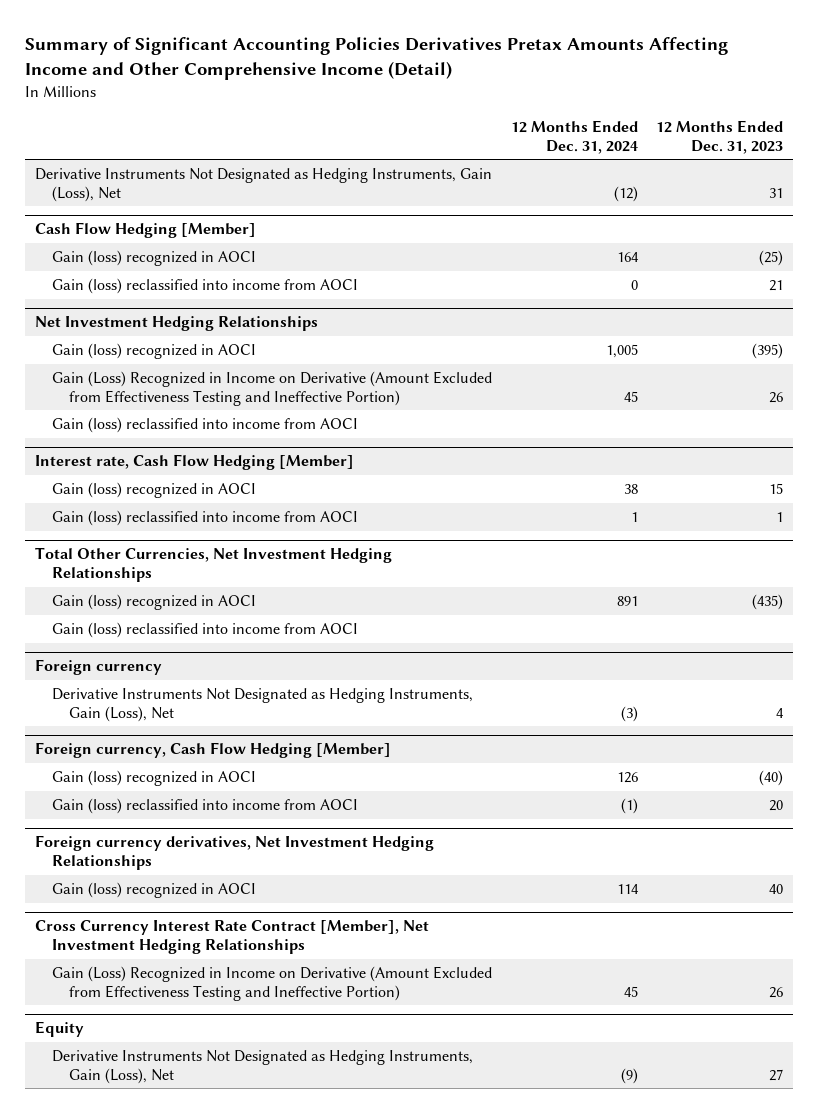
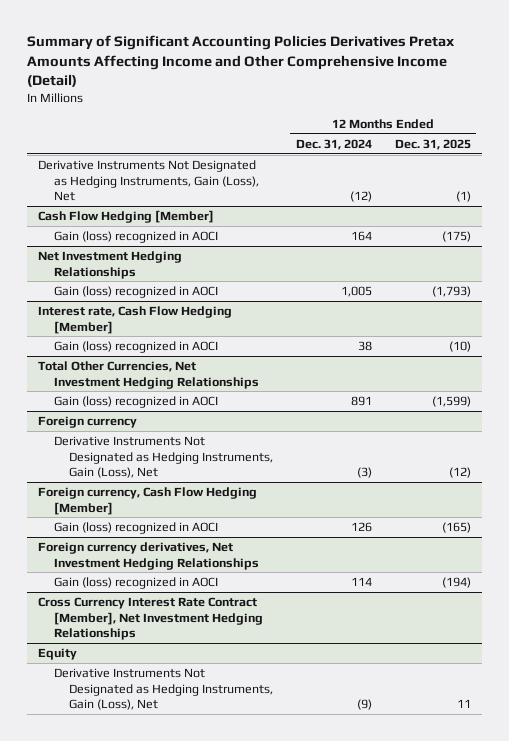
[656,119,784,154] 12 Months Ended Dec. 31, 2023 -> none
none -> [394,138,471,150] Dec. 31, 2025
[51,277,358,294] Gain (loss) reclassified into income from AOCI -> none
[51,370,492,406] Gain (Loss) Recognized in Income on Derivative (Amount Excluded from Effectiveness Testing and Ineffective Portion) -> none
[51,416,358,433] Gain (loss) reclassified into income from AOCI -> none
[51,509,358,526] Gain (loss) reclassified into income from AOCI -> none
[51,621,358,638] Gain (loss) reclassified into income from AOCI -> none
[51,797,358,814] Gain (loss) reclassified into income from AOCI -> none
[51,965,492,1001] Gain (Loss) Recognized in Income on Derivative (Amount Excluded from Effectiveness Testing and Ineffective Portion) -> none

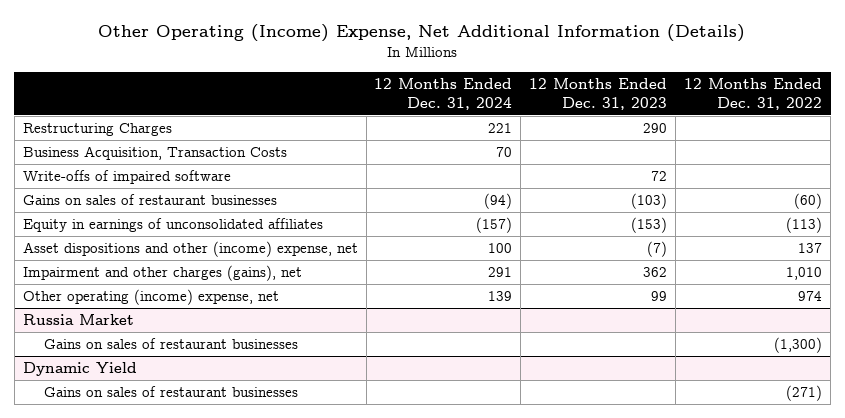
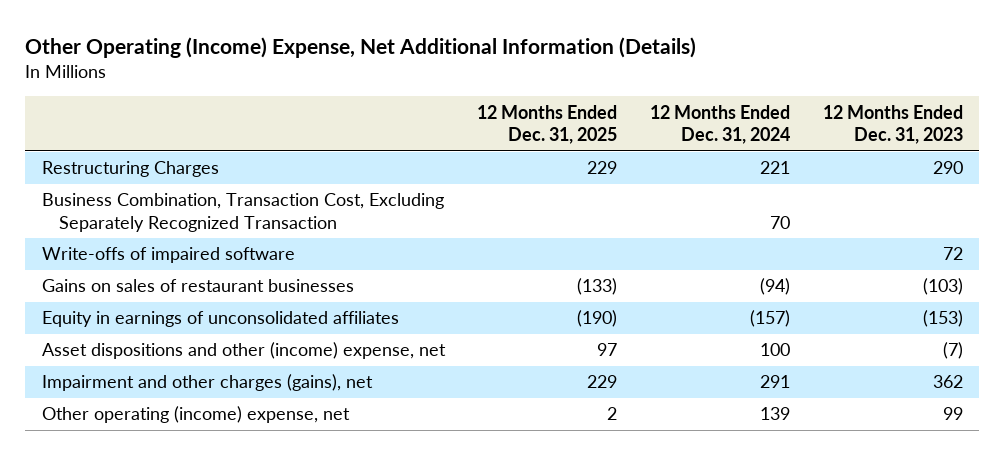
[684,78,823,110] 12 Months Ended Dec. 31, 2022 -> none
none -> [477,104,618,145] 12 Months Ended Dec. 31, 2025
[22,146,287,161] Business Acquisition, Transaction Costs -> [41,193,444,232] Business Combination, Transaction Cost, Excluding Separately Recognized Transaction
[22,314,134,326] Russia Market -> none
[43,338,298,350] Gains on sales of restaurant businesses -> none
[22,362,137,377] Dynamic Yield -> none
[43,386,298,398] Gains on sales of restaurant businesses -> none

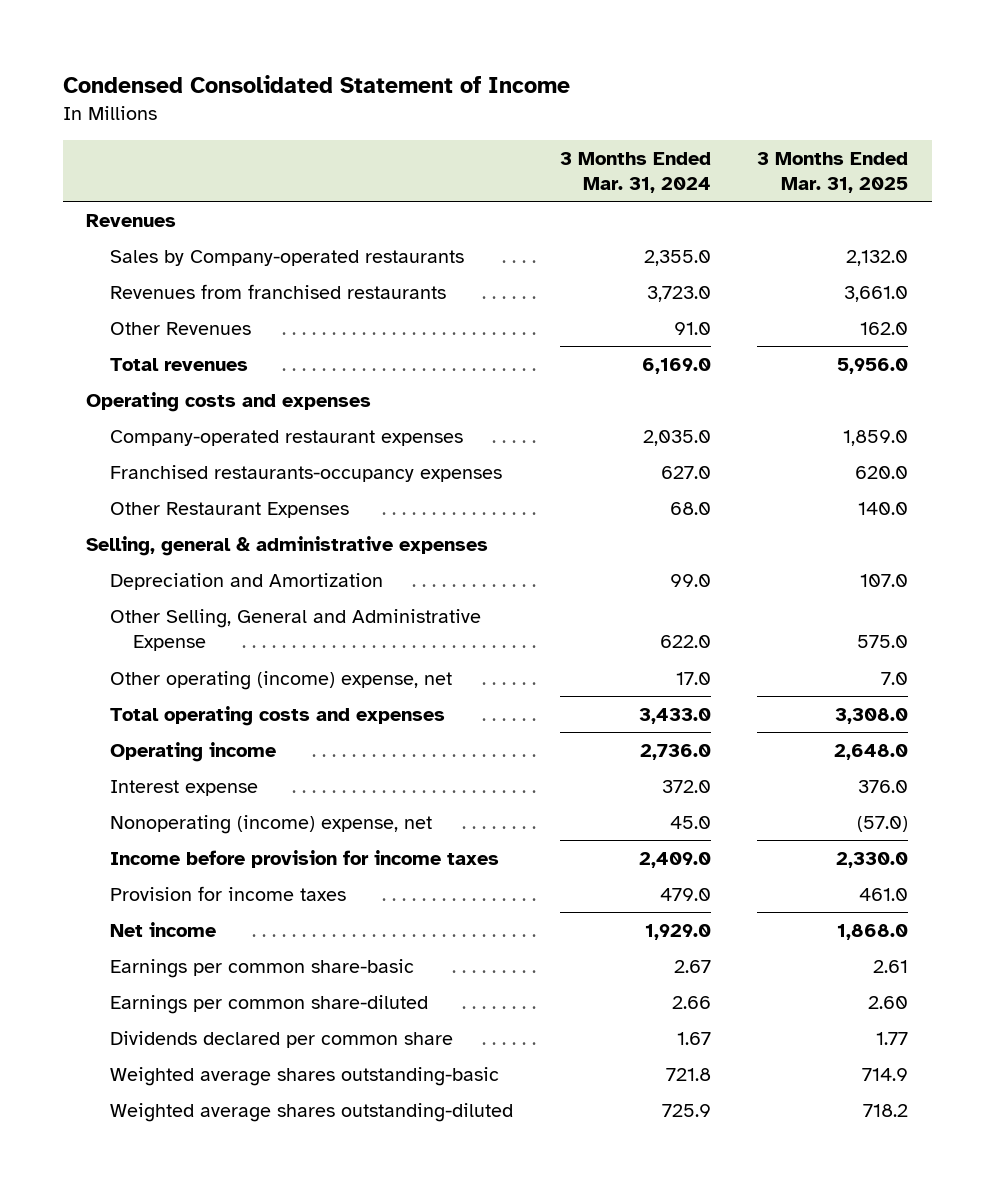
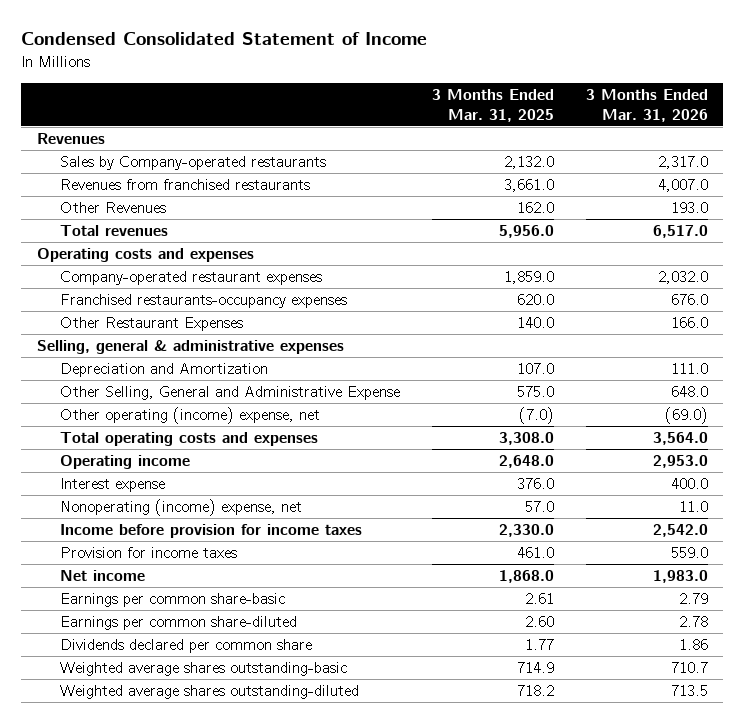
[559,151,711,194] 3 Months Ended Mar. 31, 2024 -> none
none -> [585,89,708,122] 3 Months Ended Mar. 31, 2026
[881,671,909,685] 7.0 -> [518,407,554,425] (7.0)
[857,815,909,832] (57.0) -> [524,501,554,513] 57.0

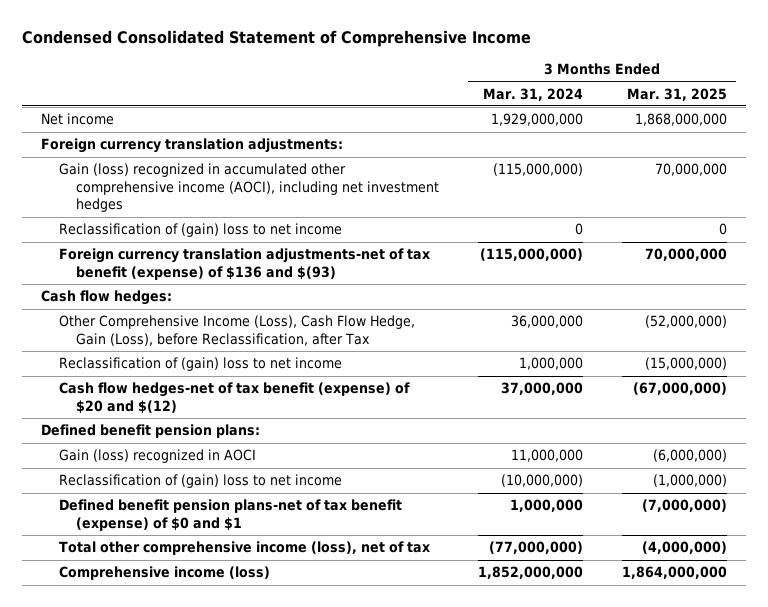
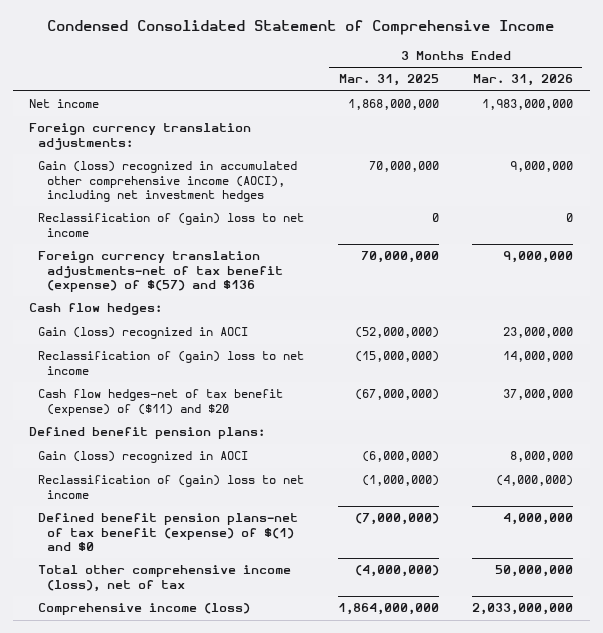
[482,87,583,101] Mar. 31, 2024 -> none
none -> [473,74,574,87] Mar. 31, 2026
[58,248,430,280] Foreign currency translation adjustments-net of tax benefit (expense) of $136 and $(93) -> [38,251,284,292] Foreign currency translation adjustments-net of tax benefit (expense) of $(57) and $136
[58,315,415,346] Other Comprehensive Income (Loss), Cash Flow Hedge, Gain (Loss), before Reclassification, after Tax -> [38,327,249,340] Gain (loss) recognized in AOCI
[58,382,410,414] Cash flow hedges-net of tax benefit (expense) of $20 and $(12) -> [38,389,284,416] Cash flow hedges-net of tax benefit (expense) of ($11) and $20
[58,499,402,531] Defined benefit pension plans-net of tax benefit (expense) of $0 and $1 -> [38,513,299,551] Defined benefit pension plans-net of tax benefit (expense) of $(1) and $0

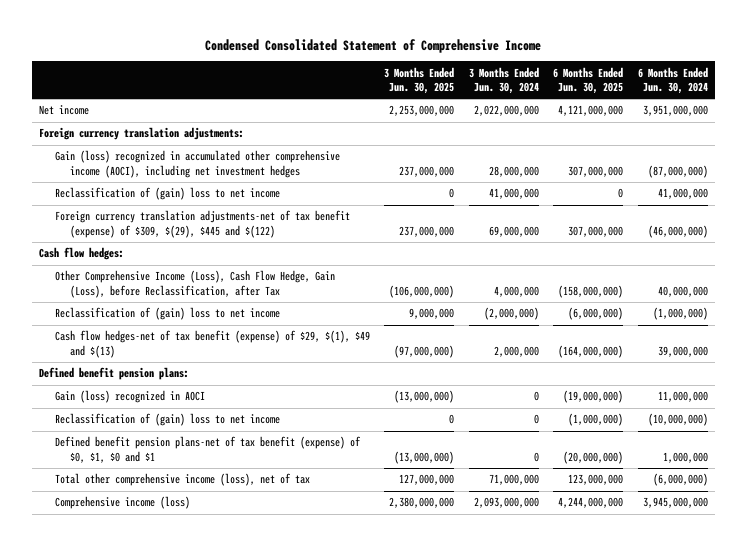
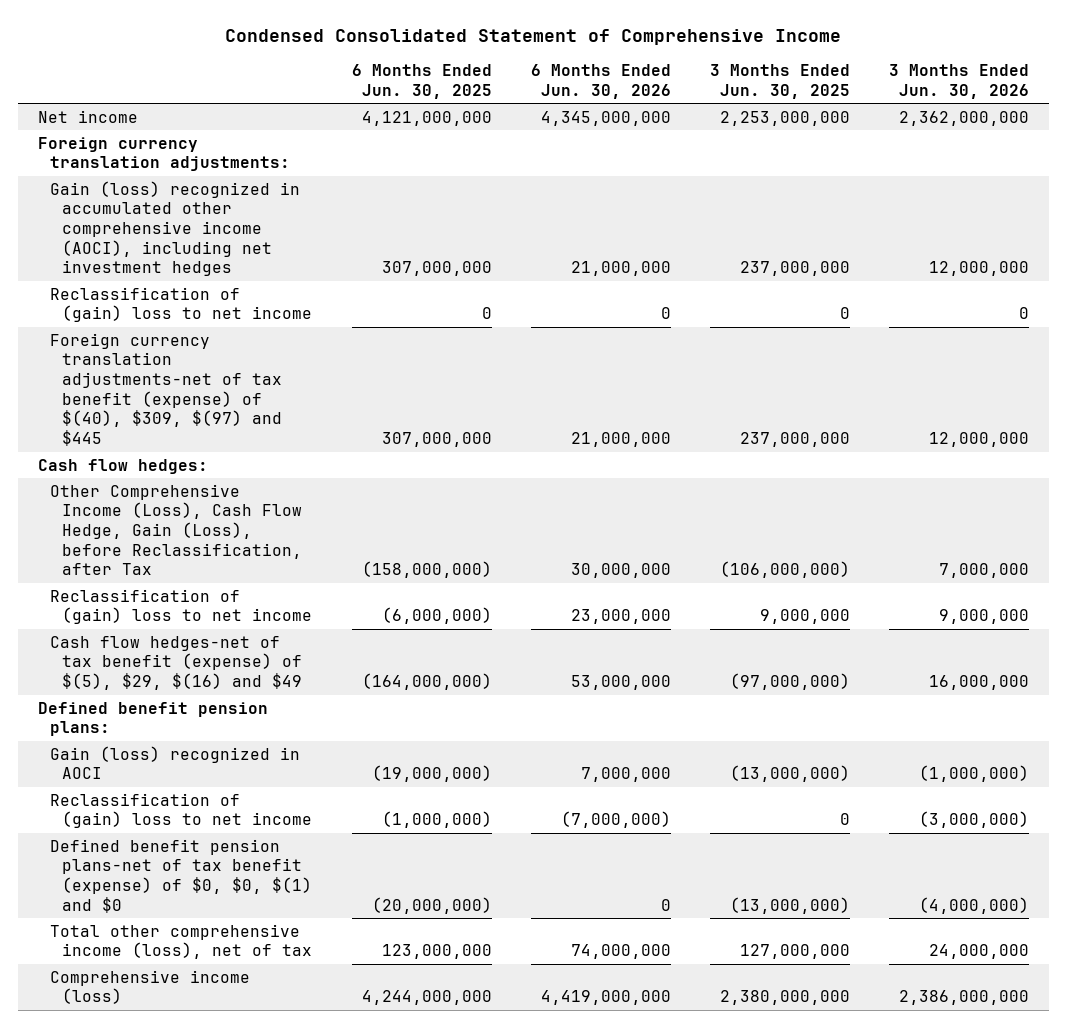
[468,66,539,94] 3 Months Ended Jun. 30, 2024 -> none
[637,66,708,94] 6 Months Ended Jun. 30, 2024 -> none
none -> [530,64,671,99] 6 Months Ended Jun. 30, 2026
none -> [889,64,1030,99] 3 Months Ended Jun. 30, 2026
[54,210,350,238] Foreign currency translation adjustments-net of tax benefit (expense) of $309, $(29), $445 and $(122) -> [49,332,283,447] Foreign currency translation adjustments-net of tax benefit (expense) of $(40), $309, $(97) and $445
[54,330,370,358] Cash flow hedges-net of tax benefit (expense) of $29, $(1), $49 and $(13) -> [49,635,303,691] Cash flow hedges-net of tax benefit (expense) of $(5), $29, $(16) and $49
[54,436,361,463] Defined benefit pension plans-net of tax benefit (expense) of $0, $1, $0 and $1 -> [49,838,313,913] Defined benefit pension plans-net of tax benefit (expense) of $0, $0, $(1) and $0

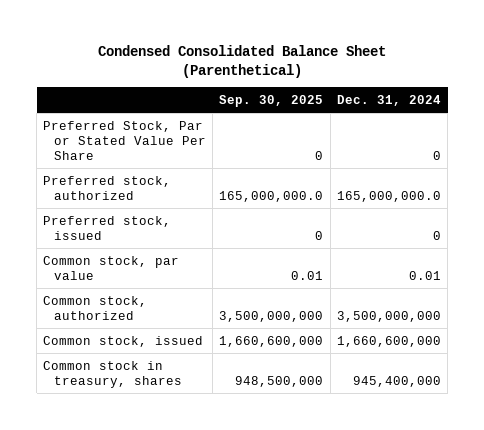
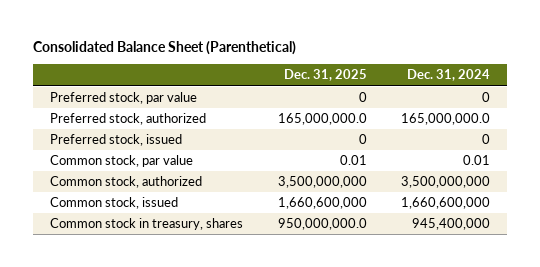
[98,44,387,78] Condensed Consolidated Balance Sheet (Parenthetical) -> [33,41,297,56] Consolidated Balance Sheet (Parenthetical)
[219,94,324,107] Sep. 30, 2025 -> none
none -> [283,69,367,82] Dec. 31, 2025
[43,120,207,160] Preferred Stock, Par or Stated Value Per Share -> [50,92,198,105] Preferred stock, par value

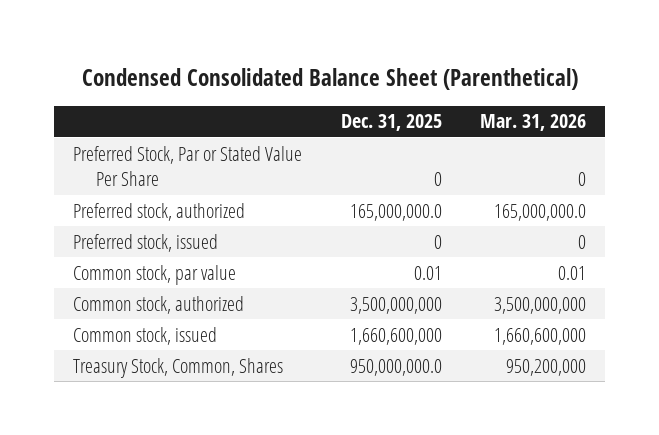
[33,41,297,56] Consolidated Balance Sheet (Parenthetical) -> [81,67,578,90] Condensed Consolidated Balance Sheet (Parenthetical)
[407,69,491,82] Dec. 31, 2024 -> none
none -> [479,114,586,132] Mar. 31, 2026
[50,92,198,105] Preferred stock, par value -> [73,145,303,187] Preferred Stock, Par or Stated Value Per Share
[50,218,244,231] Common stock in treasury, shares -> [73,357,284,378] Treasury Stock, Common, Shares

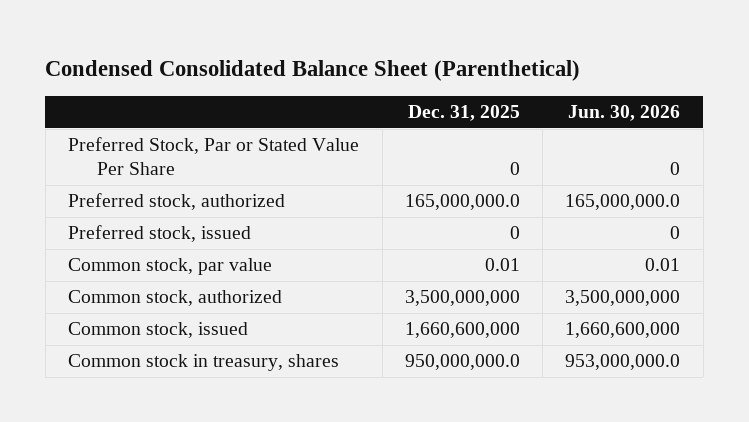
[479,114,586,132] Mar. 31, 2026 -> none
none -> [568,104,681,121] Jun. 30, 2026
[73,357,284,378] Treasury Stock, Common, Shares -> [68,354,340,372] Common stock in treasury, shares

